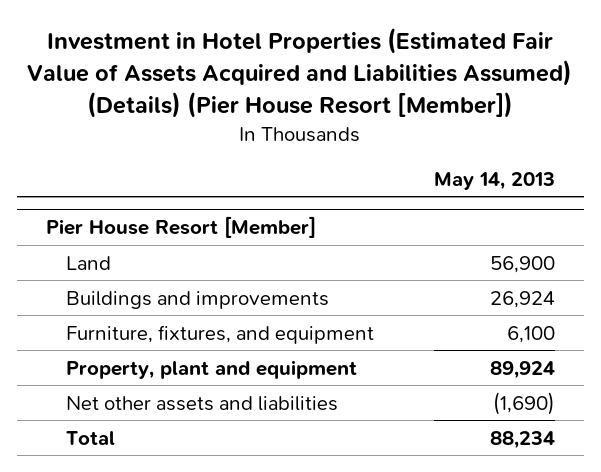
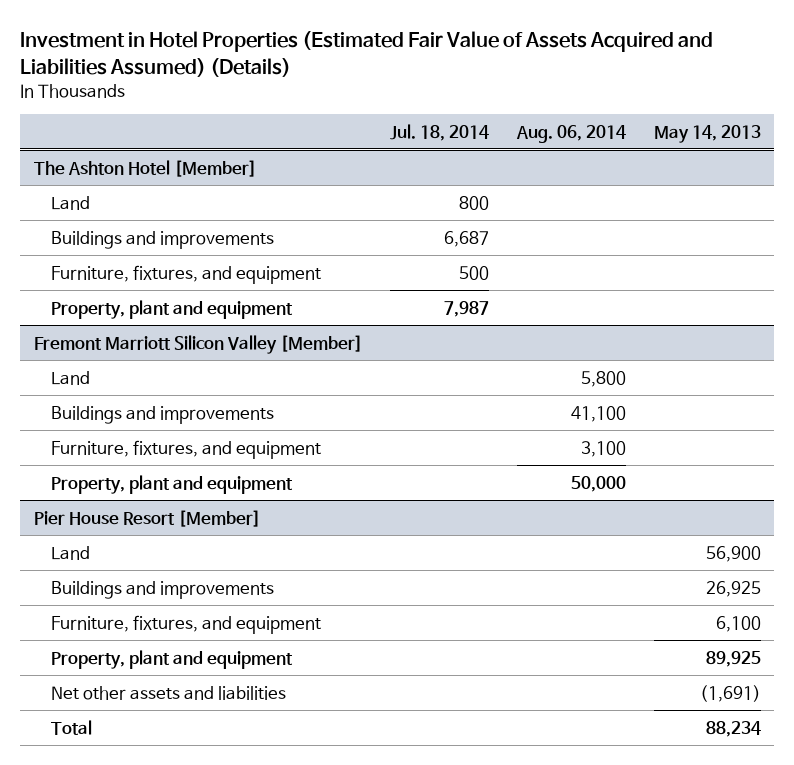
[27,27,573,118] Investment in Hotel Properties (Estimated Fair Value of Assets Acquired and Liabilities Assumed) (Details) (Pier House Resort [Member]) -> [20,30,714,77] Investment in Hotel Properties (Estimated Fair Value of Assets Acquired and Liabilities Assumed) (Details)
none -> [390,123,490,141] Jul. 18, 2014
none -> [516,124,627,143] Aug. 06, 2014
none -> [33,159,257,177] The Ashton Hotel [Member]
none -> [51,195,91,210] Land
none -> [51,230,275,249] Buildings and improvements
none -> [51,264,322,284] Furniture, fixtures, and equipment
none -> [51,299,294,319] Property, plant and equipment
none -> [33,334,363,354] Fremont Marriott Silicon Valley [Member]
none -> [51,370,91,385] Land
none -> [51,405,275,424] Buildings and improvements
none -> [51,439,322,459] Furniture, fixtures, and equipment
none -> [51,474,294,494] Property, plant and equipment
[489,290,555,308] 26,924 -> [705,580,761,597] 26,925
[489,360,555,379] 89,924 -> [705,650,761,667] 89,925
[492,391,555,415] (1,690) -> [699,684,761,702] (1,691)

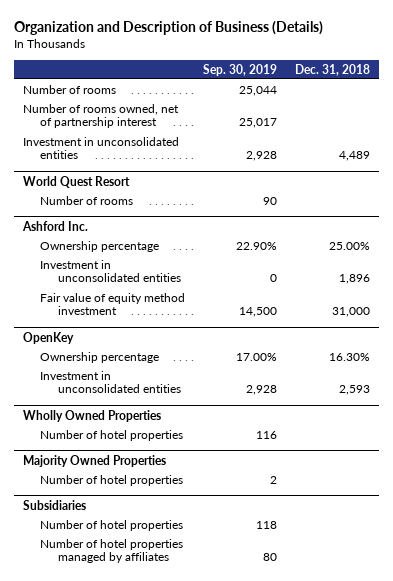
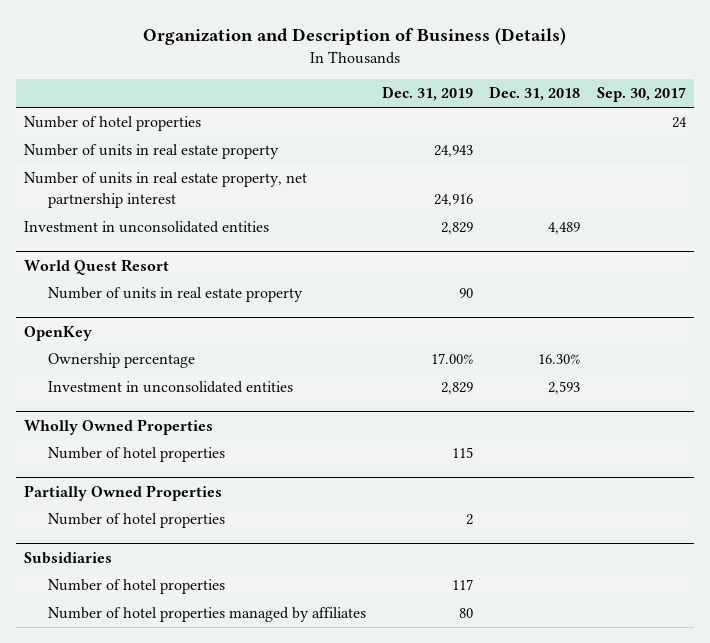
[203,63,278,76] Sep. 30, 2019 -> none
none -> [381,86,473,102] Dec. 31, 2019
none -> [596,87,686,103] Sep. 30, 2017
none -> [24,116,202,132] Number of hotel properties
[22,84,116,94] Number of rooms -> [24,144,280,160] Number of units in real estate property
[22,103,179,129] Number of rooms owned, net of partnership interest -> [24,172,308,208] Number of units in real estate property, net partnership interest
[21,220,88,231] Ashford Inc. -> none
[40,240,160,252] Ownership percentage -> none
[40,259,181,283] Investment in unconsolidated entities -> none
[40,292,186,316] Fair value of equity method investment -> none
[40,195,134,205] Number of rooms -> [47,287,303,303] Number of units in real estate property
[22,454,166,467] Majority Owned Properties -> [24,484,223,501] Partially Owned Properties

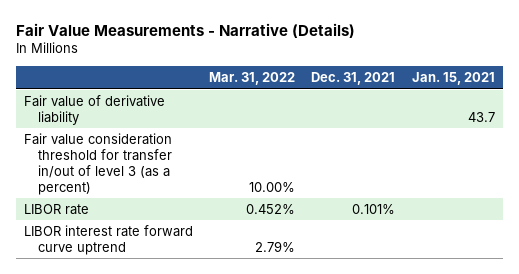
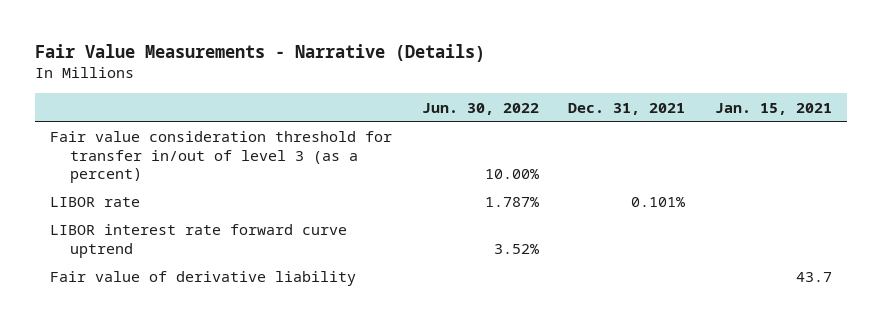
[209,72,296,86] Mar. 31, 2022 -> none
none -> [421,102,539,115] Jun. 30, 2022
[23,94,165,125] Fair value of derivative liability -> [50,271,357,287] Fair value of derivative liability

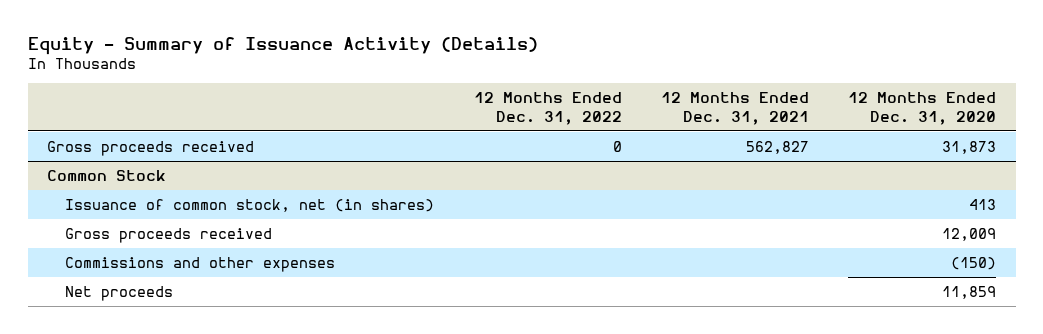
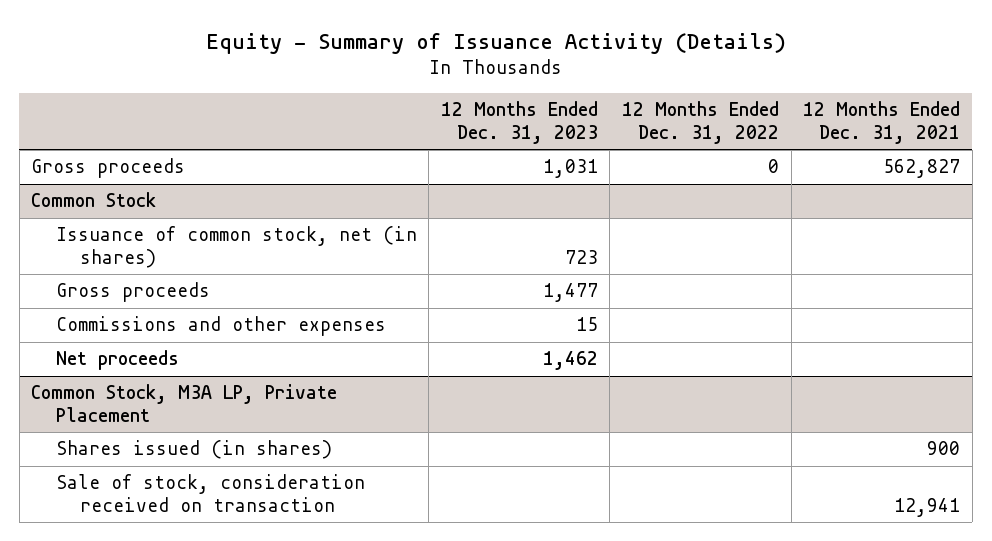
[848,92,997,125] 12 Months Ended Dec. 31, 2020 -> none
none -> [440,100,598,144] 12 Months Ended Dec. 31, 2023
[47,140,255,156] Gross proceeds received -> [31,158,186,179] Gross proceeds
[65,227,273,243] Gross proceeds received -> [55,282,210,303] Gross proceeds
none -> [31,384,338,423] Common Stock, M3A LP, Private Placement
none -> [55,440,332,460] Shares issued (in shares)
none -> [55,474,365,513] Sale of stock, consideration received on transaction

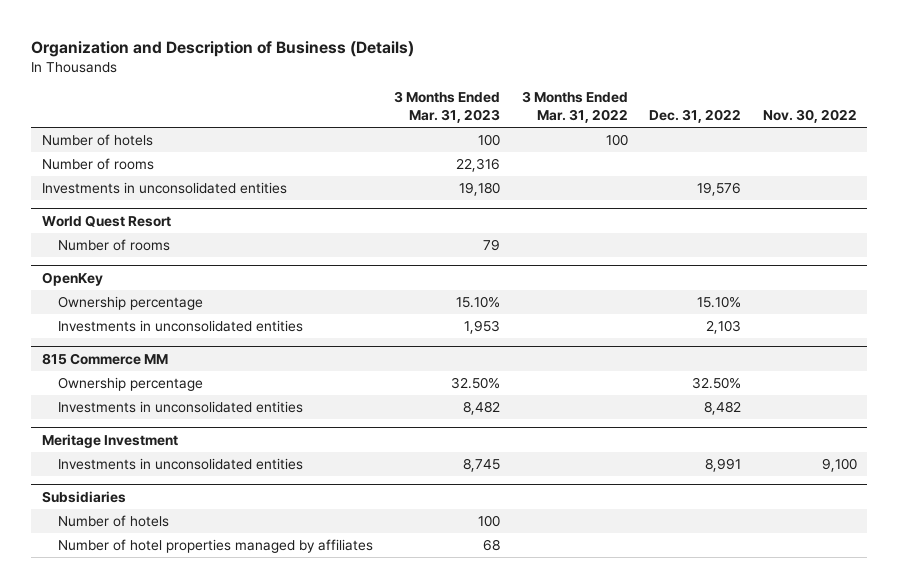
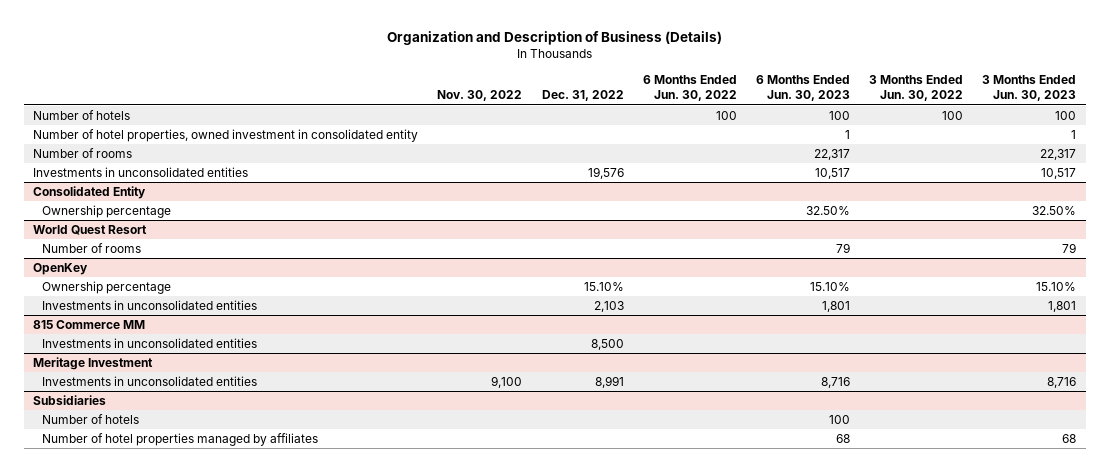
[394,91,501,124] 3 Months Ended Mar. 31, 2023 -> none
[521,91,628,124] 3 Months Ended Mar. 31, 2022 -> none
none -> [642,74,737,102] 6 Months Ended Jun. 30, 2022
none -> [756,74,851,102] 6 Months Ended Jun. 30, 2023
none -> [869,74,964,102] 3 Months Ended Jun. 30, 2022
none -> [982,74,1077,102] 3 Months Ended Jun. 30, 2023
none -> [33,128,419,142] Number of hotel properties, owned investment in consolidated entity
none -> [33,185,147,199] Consolidated Entity
none -> [41,204,171,218] Ownership percentage
[58,376,204,391] Ownership percentage -> none
[704,400,742,415] 8,482 -> [590,338,624,350] 8,500

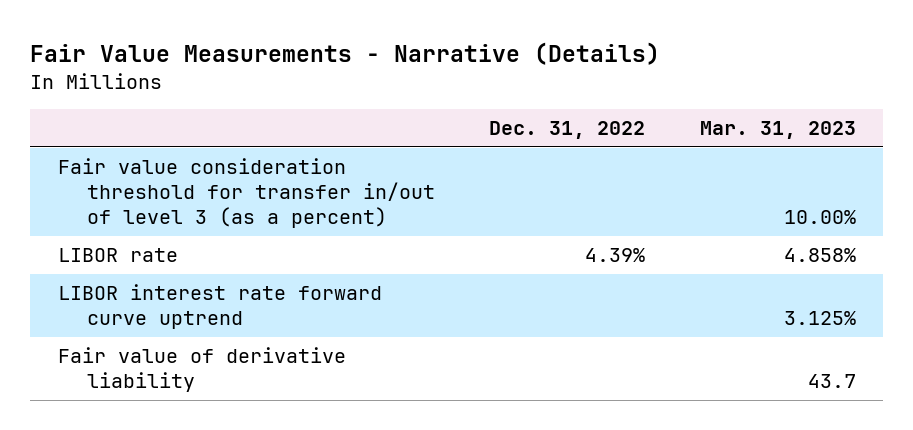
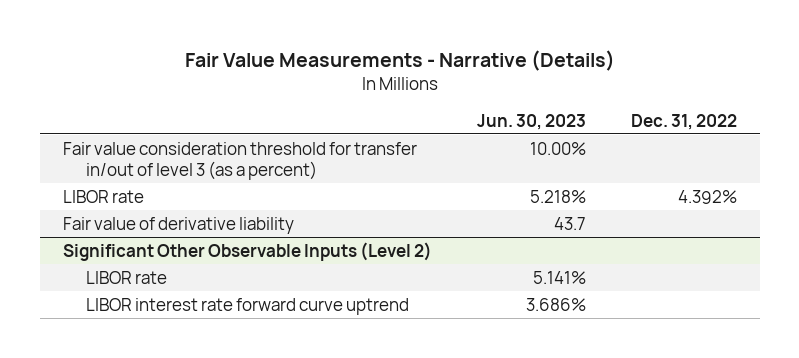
[699,121,856,140] Mar. 31, 2023 -> none
none -> [476,113,586,130] Jun. 30, 2023
[57,284,382,330] LIBOR interest rate forward curve uptrend -> none
[585,248,646,263] 4.39% -> [677,189,737,204] 4.392%
none -> [62,241,432,261] Significant Other Observable Inputs (Level 2)
none -> [85,270,167,284] LIBOR rate
none -> [85,297,409,315] LIBOR interest rate forward curve uptrend

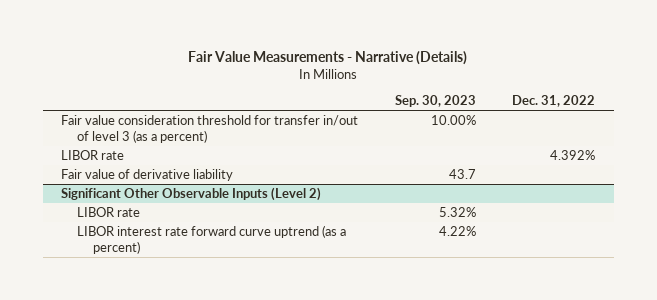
[476,113,586,130] Jun. 30, 2023 -> none
none -> [394,95,476,108] Sep. 30, 2023
[85,297,409,315] LIBOR interest rate forward curve uptrend -> [77,224,347,254] LIBOR interest rate forward curve uptrend (as a percent)

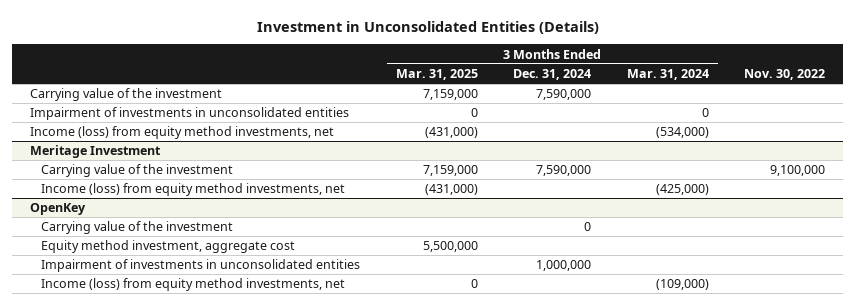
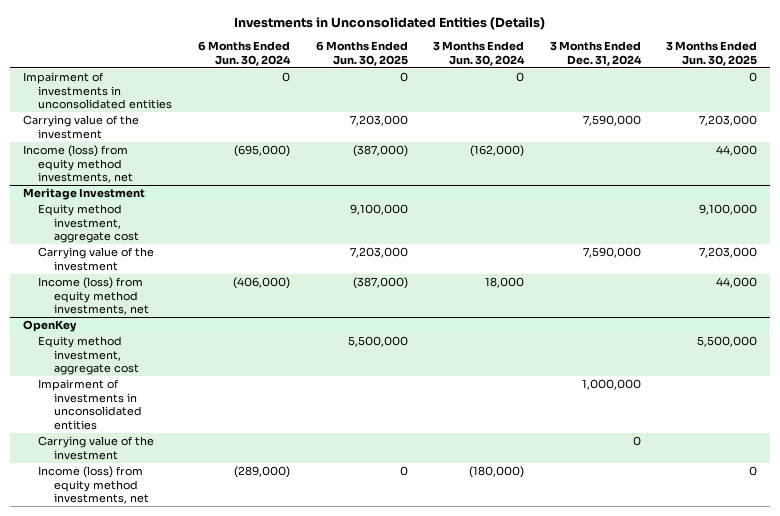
[256,20,599,34] Investment in Unconsolidated Entities (Details) -> [233,16,545,30] Investments in Unconsolidated Entities (Details)
[395,69,478,81] Mar. 31, 2025 -> none
[626,69,709,81] Mar. 31, 2024 -> none
[744,69,826,81] Nov. 30, 2022 -> none
none -> [198,41,292,66] 6 Months Ended Jun. 30, 2024
none -> [315,41,408,66] 6 Months Ended Jun. 30, 2025
none -> [433,41,526,66] 3 Months Ended Jun. 30, 2024
none -> [666,41,758,66] 3 Months Ended Jun. 30, 2025
[29,88,222,102] Carrying value of the investment -> [22,115,139,139] Carrying value of the investment
none -> [38,204,140,244] Equity method investment, aggregate cost
[41,221,234,235] Carrying value of the investment -> [38,436,155,460] Carrying value of the investment

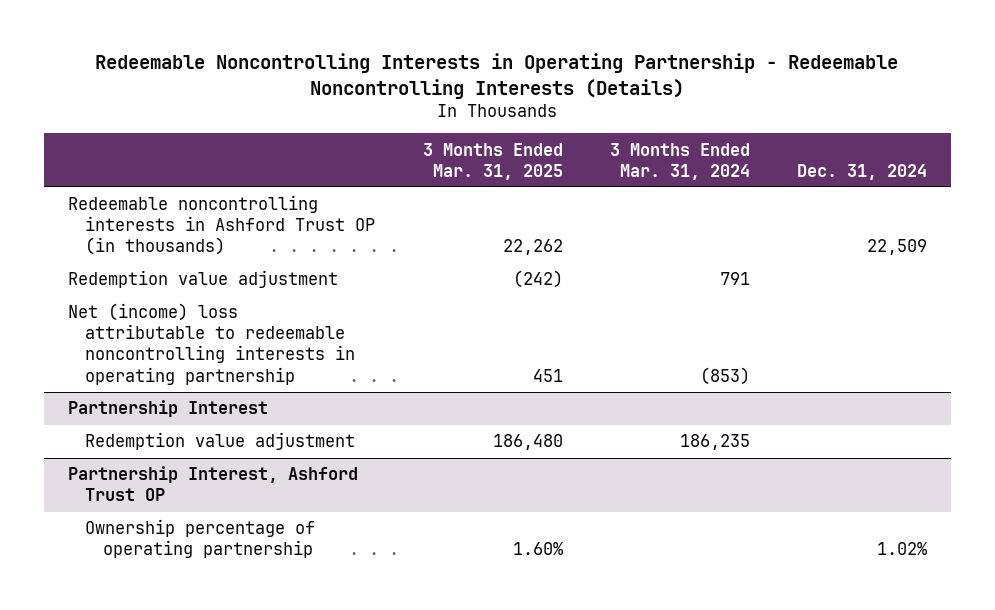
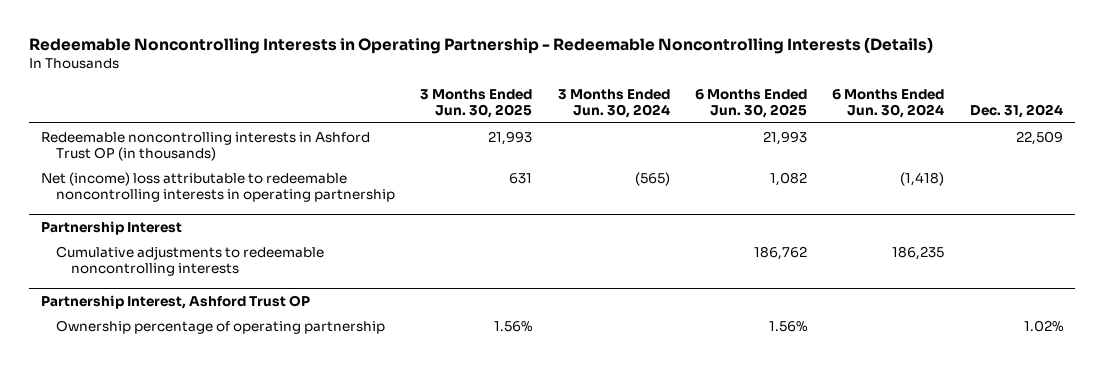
[422,142,563,180] 3 Months Ended Mar. 31, 2025 -> none
[609,142,750,180] 3 Months Ended Mar. 31, 2024 -> none
none -> [420,89,533,119] 3 Months Ended Jun. 30, 2025
none -> [557,89,670,119] 3 Months Ended Jun. 30, 2024
none -> [695,89,808,119] 6 Months Ended Jun. 30, 2025
none -> [832,89,945,119] 6 Months Ended Jun. 30, 2024
[67,270,338,289] Redemption value adjustment -> none
[85,432,356,451] Redemption value adjustment -> [56,245,325,276] Cumulative adjustments to redeemable noncontrolling interests

